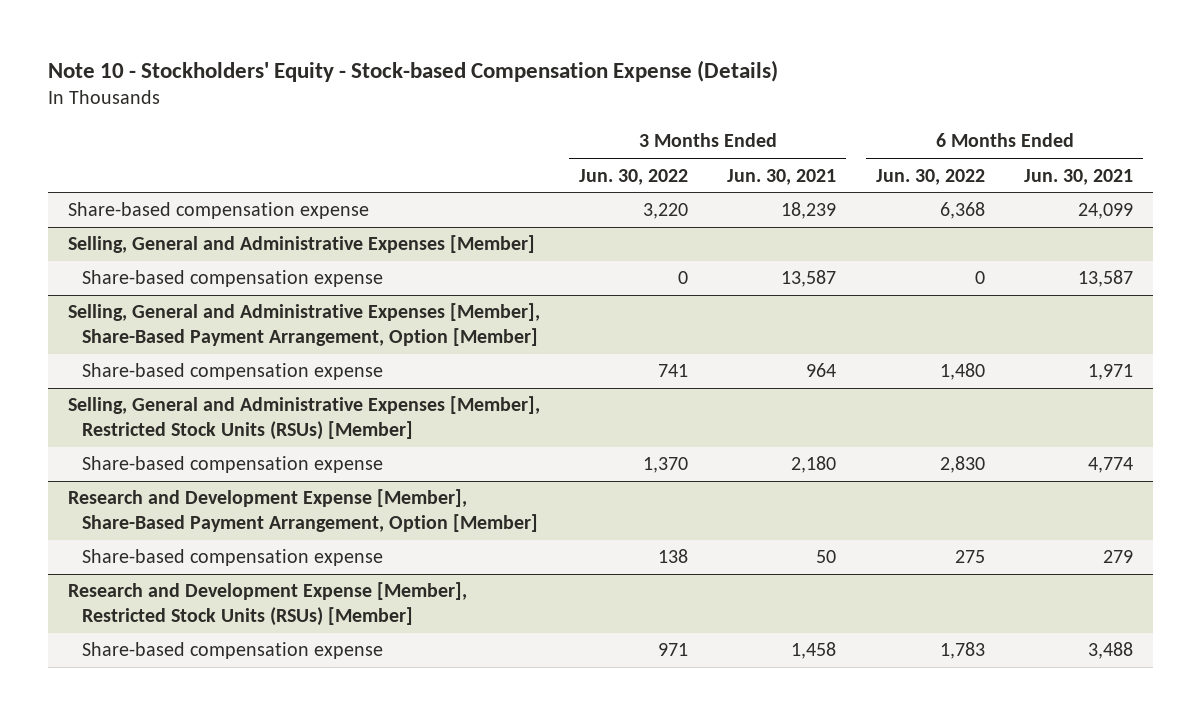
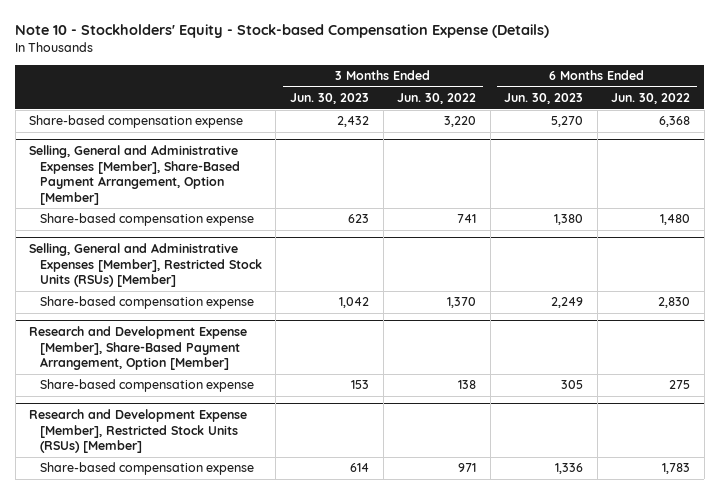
[727,168,837,185] Jun. 30, 2021 -> none
[1024,168,1134,185] Jun. 30, 2021 -> none
none -> [289,93,369,105] Jun. 30, 2023
none -> [504,93,584,105] Jun. 30, 2023
[67,235,535,254] Selling, General and Administrative Expenses [Member] -> none
[82,270,384,288] Share-based compensation expense -> none

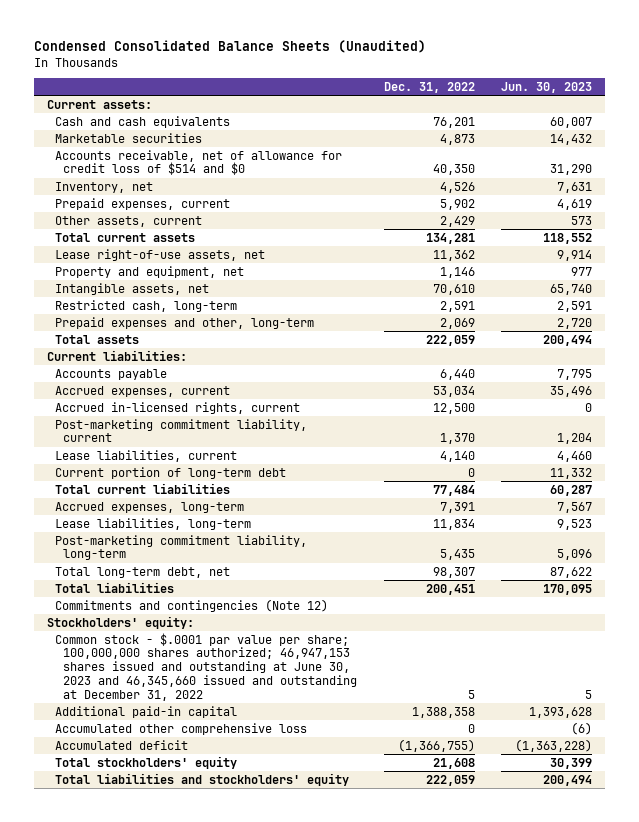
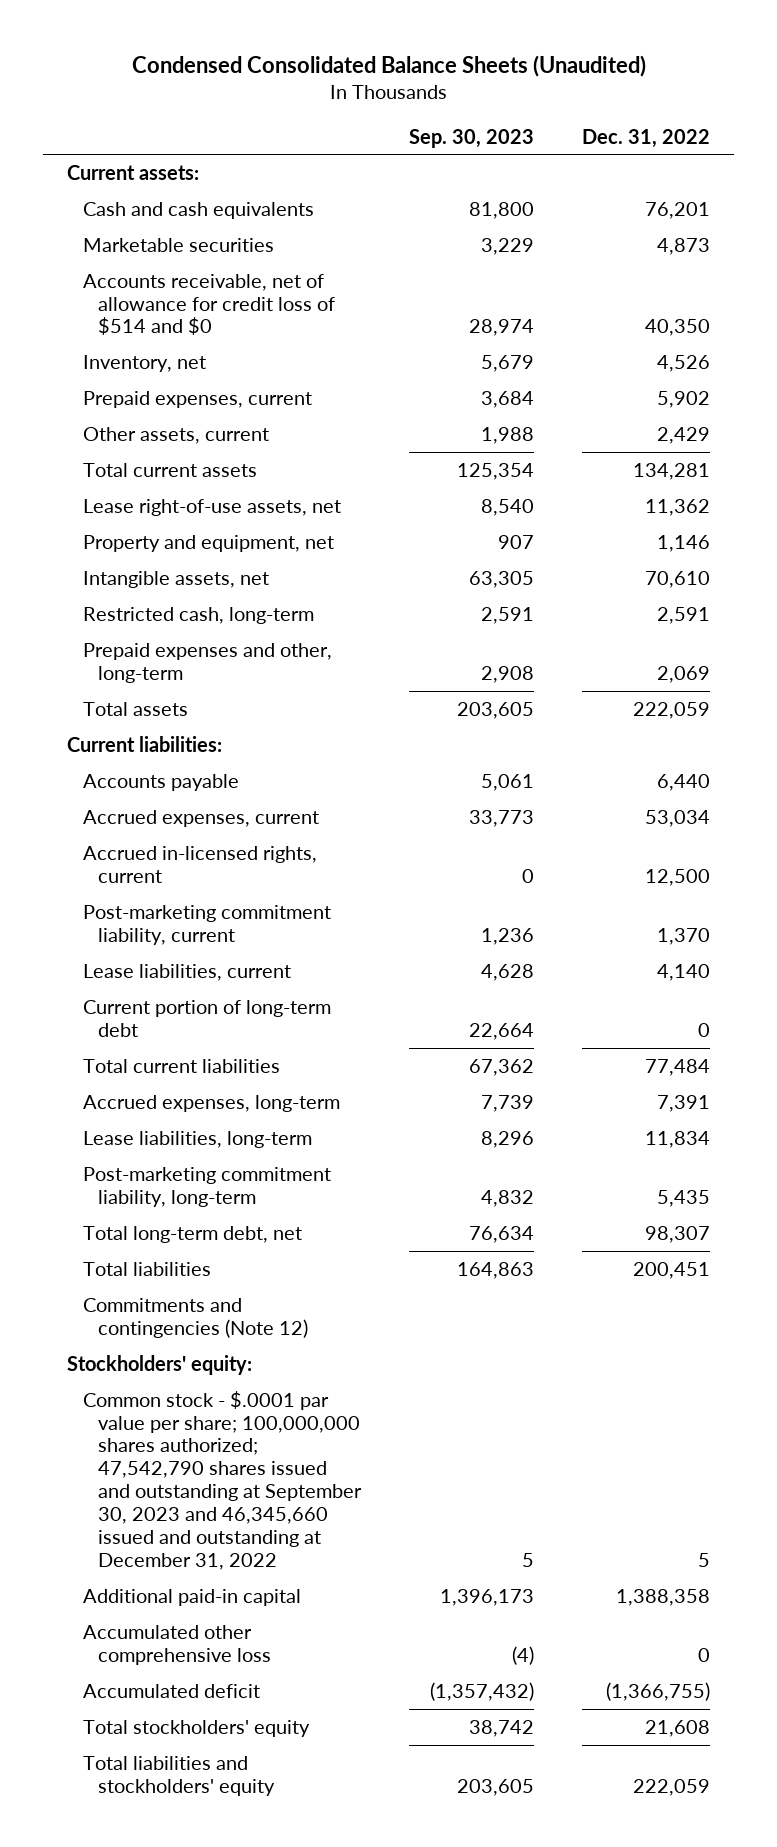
[500,81,592,93] Jun. 30, 2023 -> none
none -> [408,128,534,148] Sep. 30, 2023
[55,632,358,701] Common stock - $.0001 par value per share; 100,000,000 shares authorized; 46,947,153 shares issued and outstanding at June 30, 2023 and 46,345,660 issued and outstanding at December 31, 2022 -> [82,1390,362,1570] Common stock - $.0001 par value per share; 100,000,000 shares authorized; 47,542,790 shares issued and outstanding at September 30, 2023 and 46,345,660 issued and outstanding at December 31, 2022

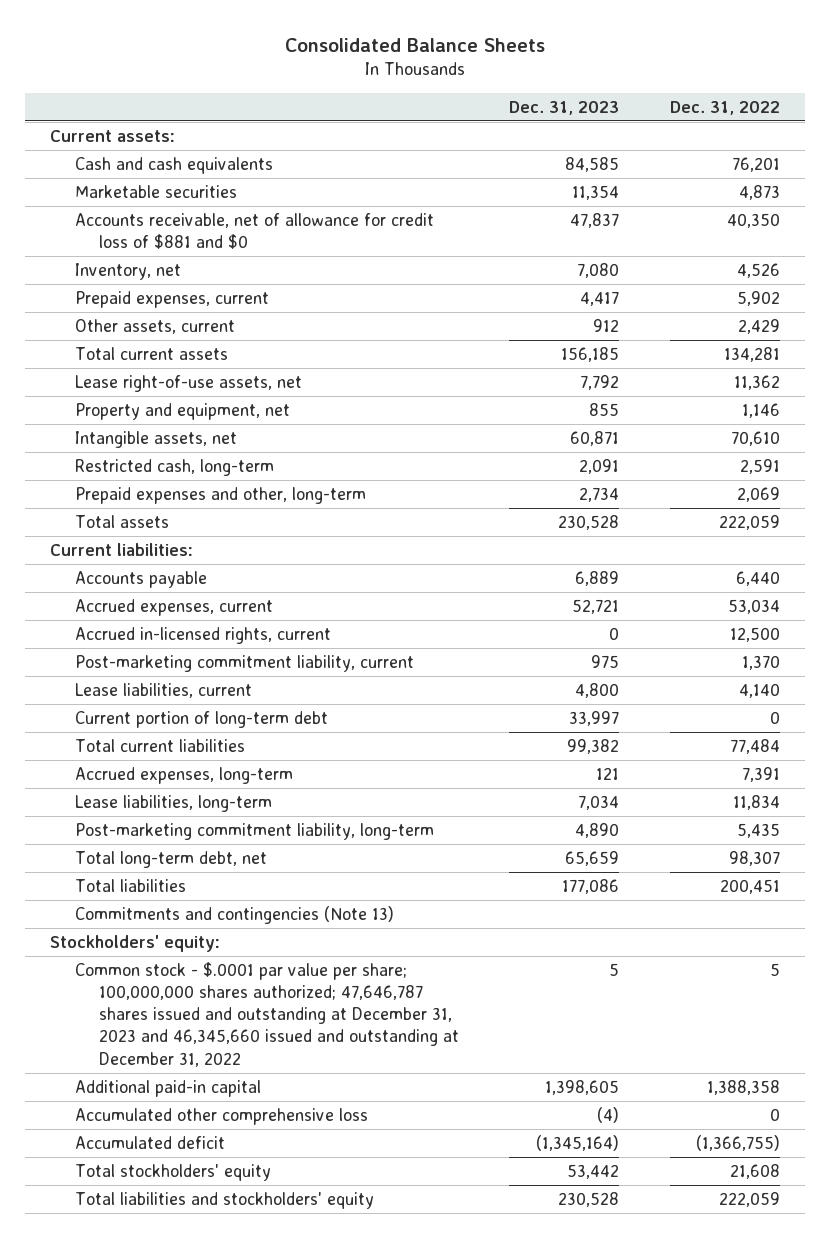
[131,55,646,78] Condensed Consolidated Balance Sheets (Unaudited) -> [284,37,545,52] Consolidated Balance Sheets
[408,128,534,148] Sep. 30, 2023 -> none
none -> [509,100,620,115] Dec. 31, 2023
[82,273,335,336] Accounts receivable, net of allowance for credit loss of $514 and $0 -> [74,212,434,250] Accounts receivable, net of allowance for credit loss of $881 and $0
[82,1297,308,1338] Commitments and contingencies (Note 12) -> [74,905,394,924] Commitments and contingencies (Note 13)
[82,1390,362,1570] Common stock - $.0001 par value per share; 100,000,000 shares authorized; 47,542,790 shares issued and outstanding at September 30, 2023 and 46,345,660 issued and outstanding at December 31, 2022 -> [74,961,460,1067] Common stock - $.0001 par value per share; 100,000,000 shares authorized; 47,646,787 shares issued and outstanding at December 31, 2023 and 46,345,660 issued and outstanding at December 31, 2022

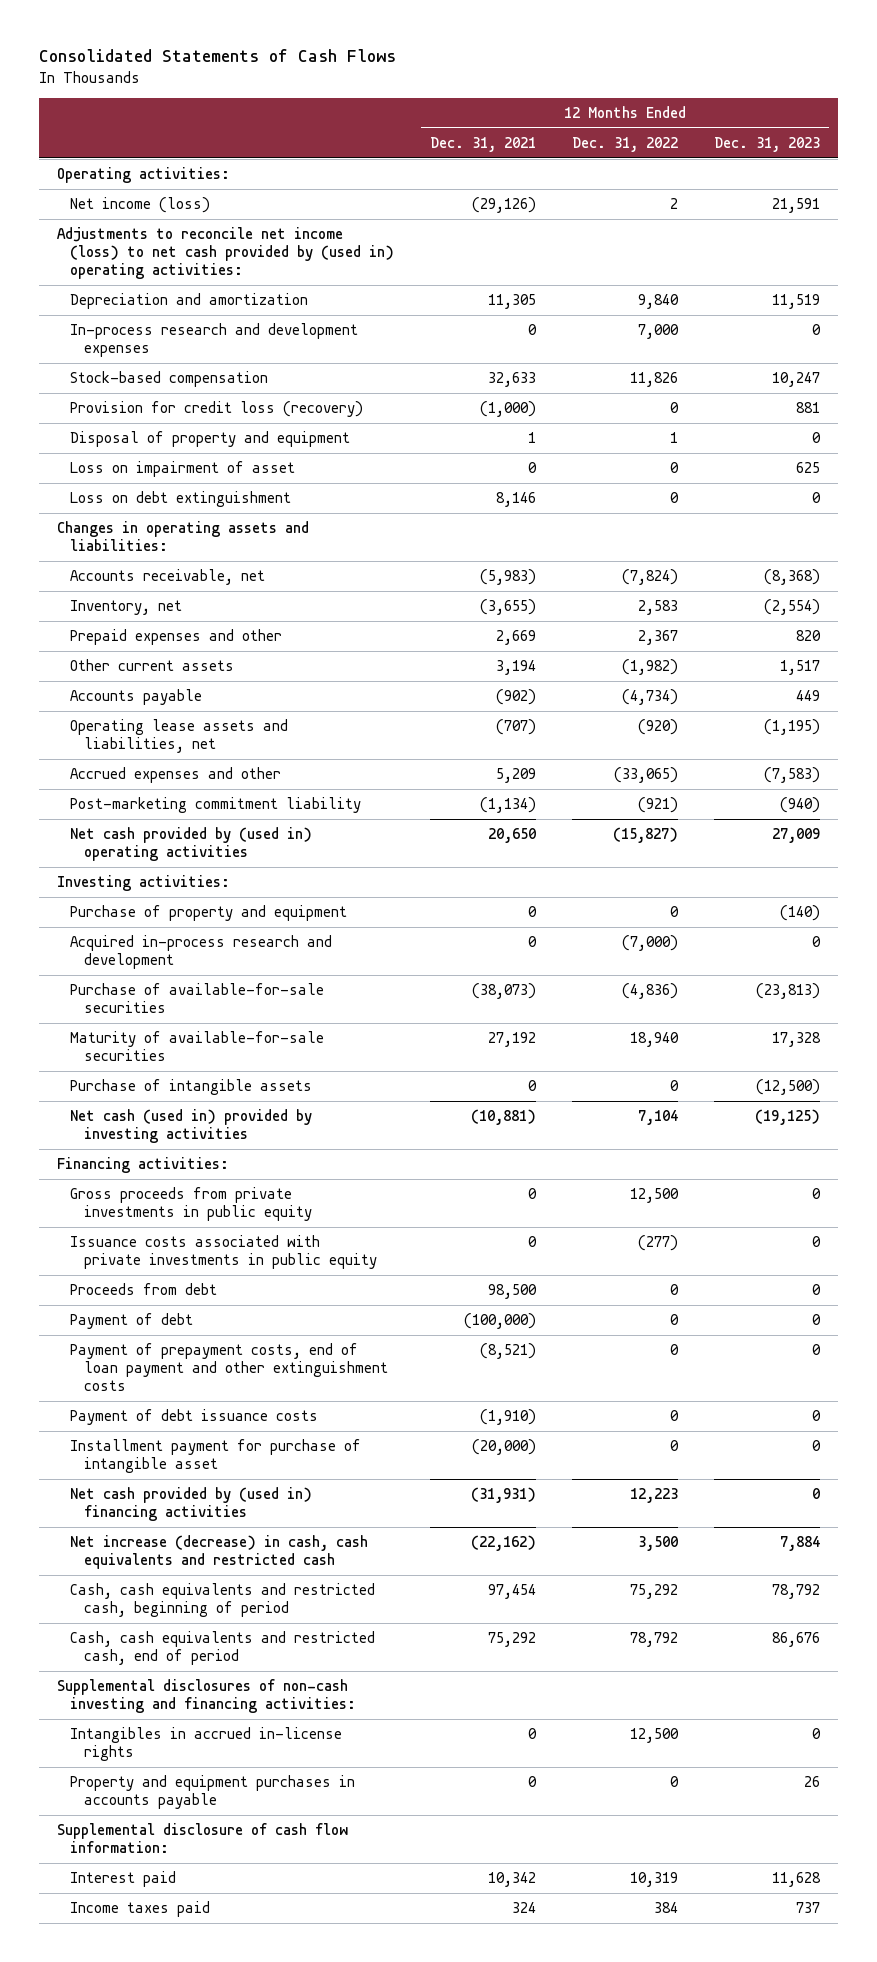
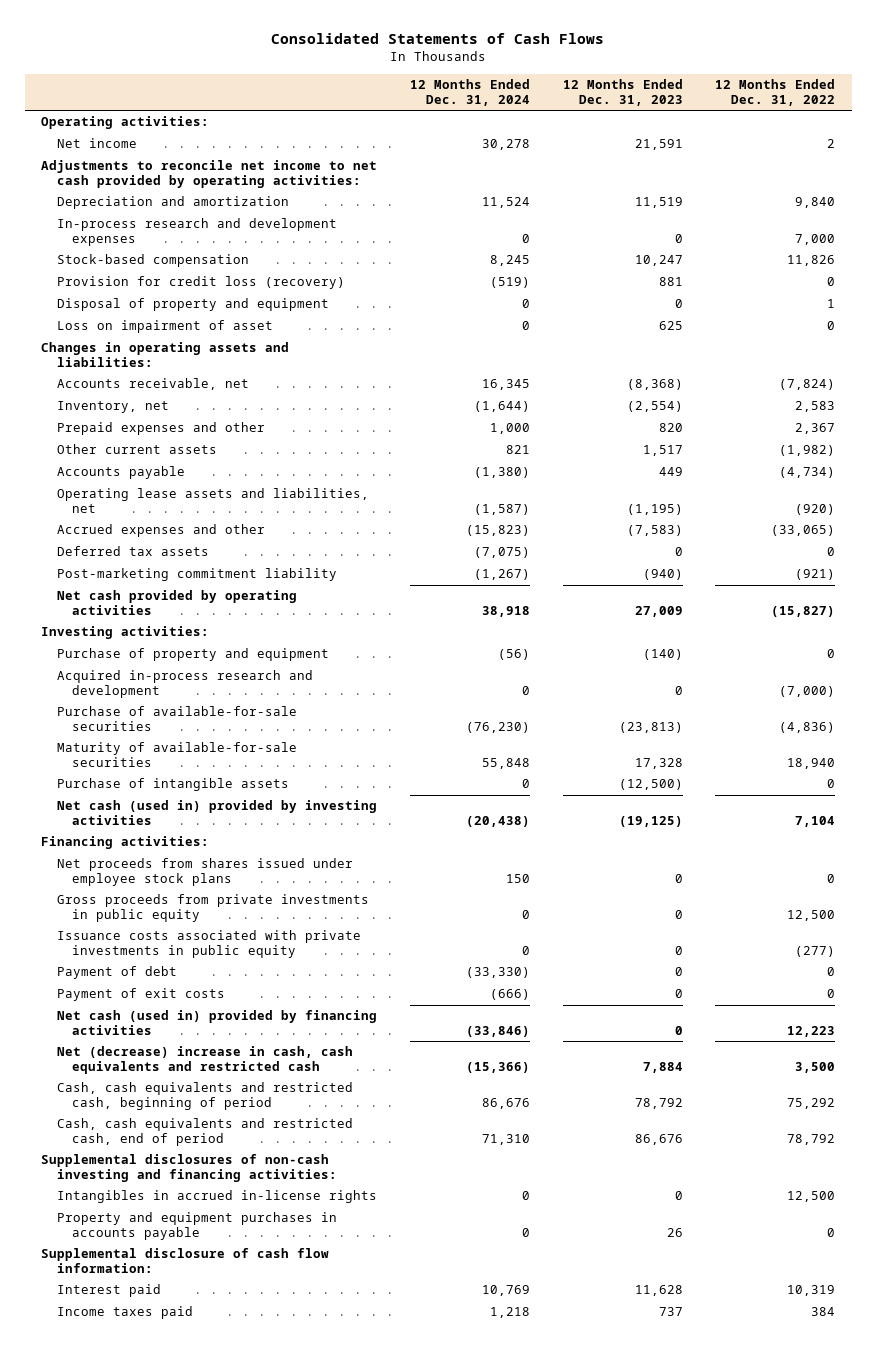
[430,136,537,152] Dec. 31, 2021 -> none
none -> [409,79,530,107] 12 Months Ended Dec. 31, 2024
[70,197,211,214] Net income (loss) -> [56,138,137,149] Net income
[56,227,395,280] Adjustments to reconcile net income (loss) to net cash provided by (used in) operating activities: -> [41,160,378,189] Adjustments to reconcile net income to net cash provided by operating activities:
[70,491,292,508] Loss on debt extinguishment -> none
none -> [56,546,209,557] Deferred tax assets
[70,827,313,862] Net cash provided by (used in) operating activities -> [56,590,297,616] Net cash provided by operating activities
none -> [56,858,353,887] Net proceeds from shares issued under employee stock plans
[70,1283,218,1296] Proceeds from debt -> none
[70,1343,388,1392] Payment of prepayment costs, end of loan payment and other extinguishment costs -> none
[70,1439,362,1474] Installment payment for purchase of intangible asset -> none
[70,1409,319,1426] Payment of debt issuance costs -> [56,988,225,1002] Payment of exit costs
[70,1487,313,1522] Net cash provided by (used in) financing activities -> [56,1010,377,1036] Net cash (used in) provided by financing activities
[70,1535,369,1570] Net increase (decrease) in cash, cash equivalents and restricted cash -> [56,1046,353,1075] Net (decrease) increase in cash, cash equivalents and restricted cash

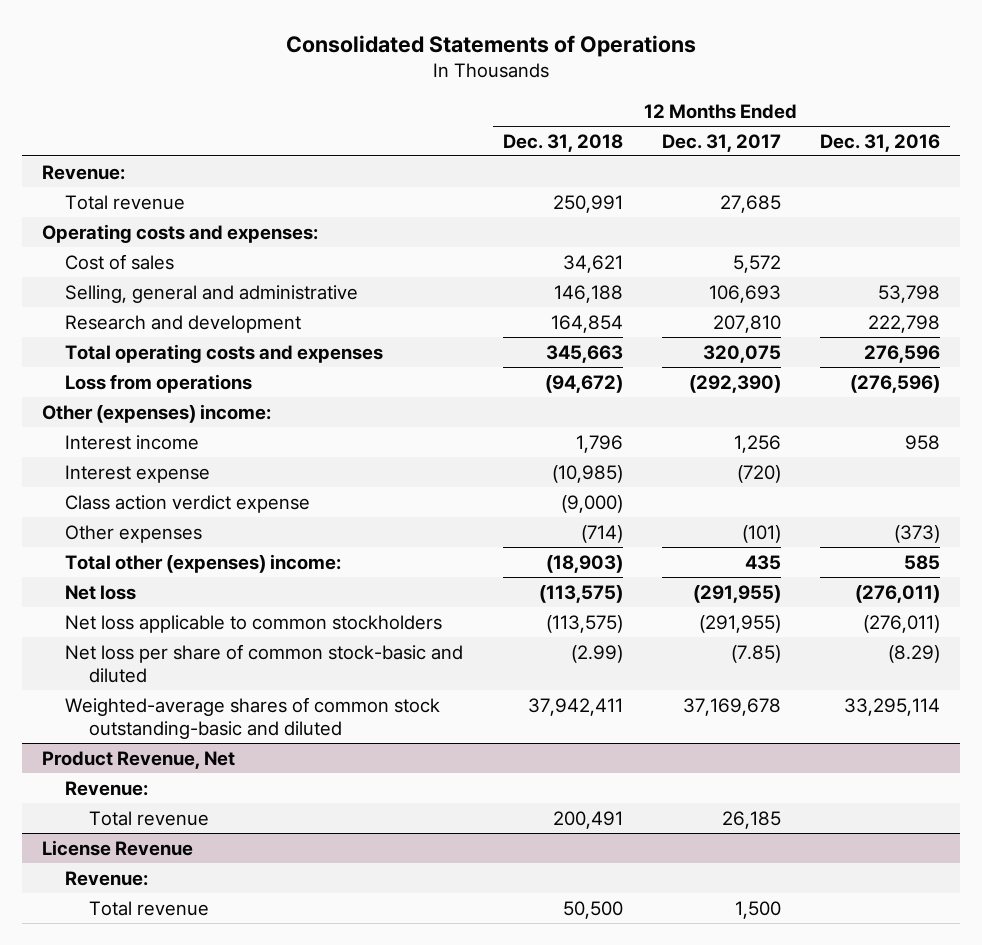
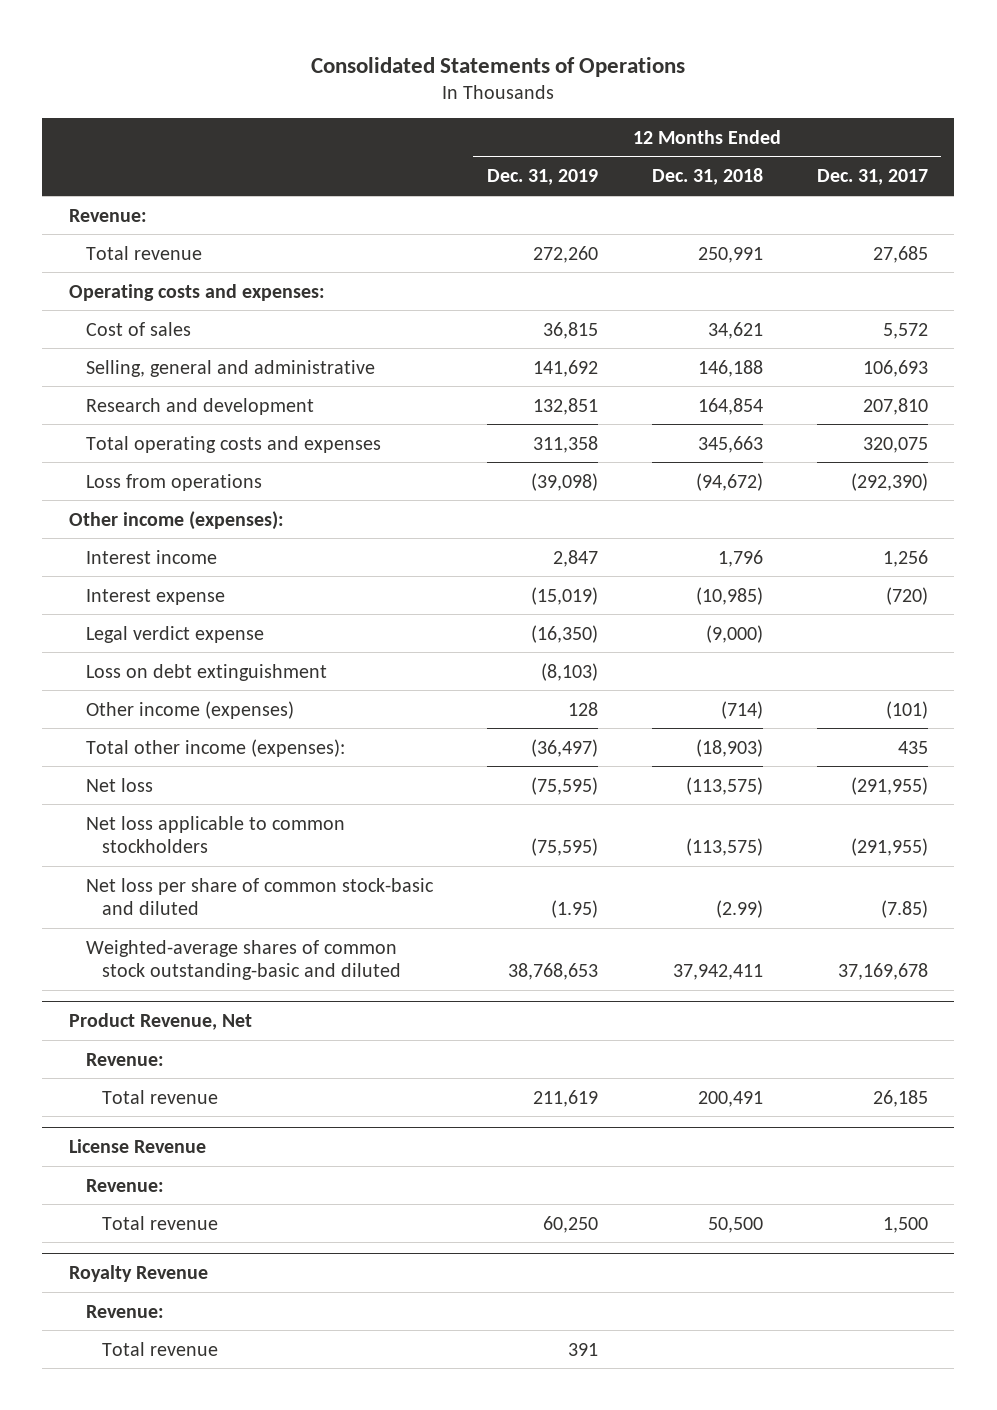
[820,133,941,152] Dec. 31, 2016 -> none
none -> [486,169,598,186] Dec. 31, 2019
[41,403,271,423] Other (expenses) income: -> [69,510,285,530] Other income (expenses):
[65,494,311,513] Class action verdict expense -> none
none -> [85,625,264,643] Legal verdict expense
none -> [85,663,327,681] Loss on debt extinguishment
[65,524,203,543] Other expenses -> [85,700,294,719] Other income (expenses)
[65,553,342,573] Total other (expenses) income: -> [85,738,345,757] Total other income (expenses):
none -> [69,1265,209,1283] Royalty Revenue
none -> [85,1304,164,1318] Revenue:
none -> [102,1341,219,1356] Total revenue

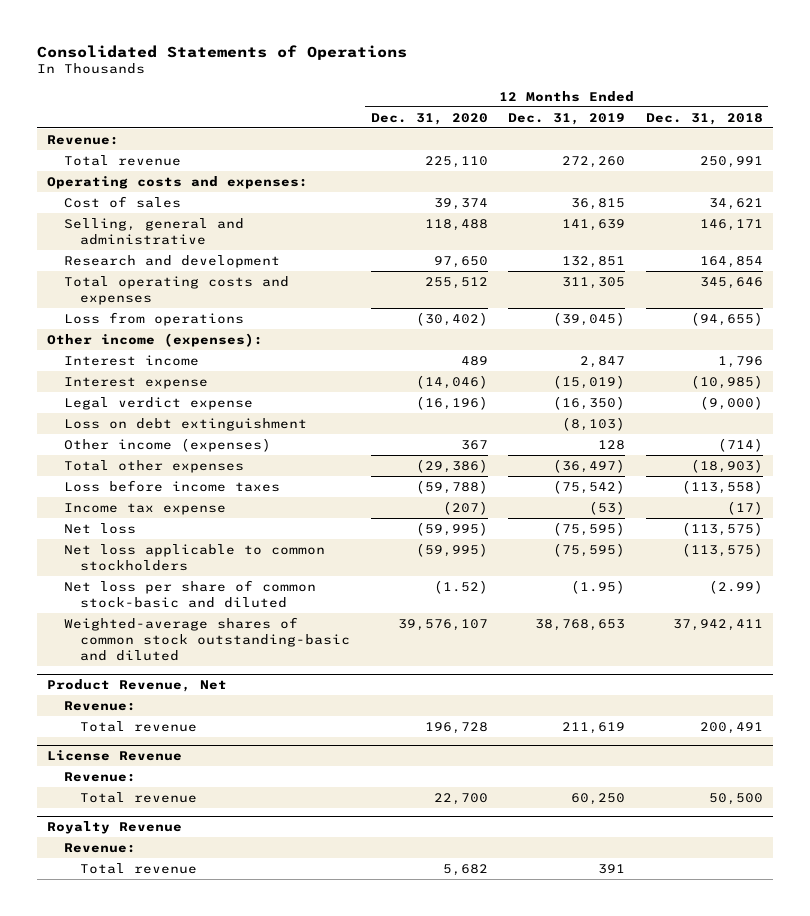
[816,169,928,186] Dec. 31, 2017 -> none
none -> [370,112,488,125] Dec. 31, 2020
[532,359,598,377] 141,692 -> [562,218,626,231] 141,639
[697,359,763,377] 146,188 -> [699,218,763,231] 146,171
[532,435,598,453] 311,358 -> [562,276,626,289] 311,305
[697,435,763,453] 345,663 -> [699,276,763,289] 345,646
[530,472,598,491] (39,098) -> [553,311,626,326] (39,045)
[695,472,763,491] (94,672) -> [690,311,763,326] (94,655)
[85,738,345,757] Total other income (expenses): -> [63,459,244,473] Total other expenses
none -> [63,479,280,492] Loss before income taxes
none -> [63,502,226,515] Income tax expense

